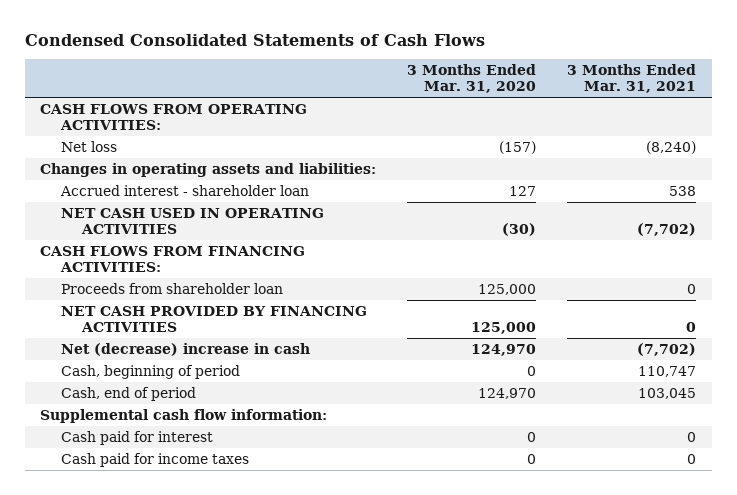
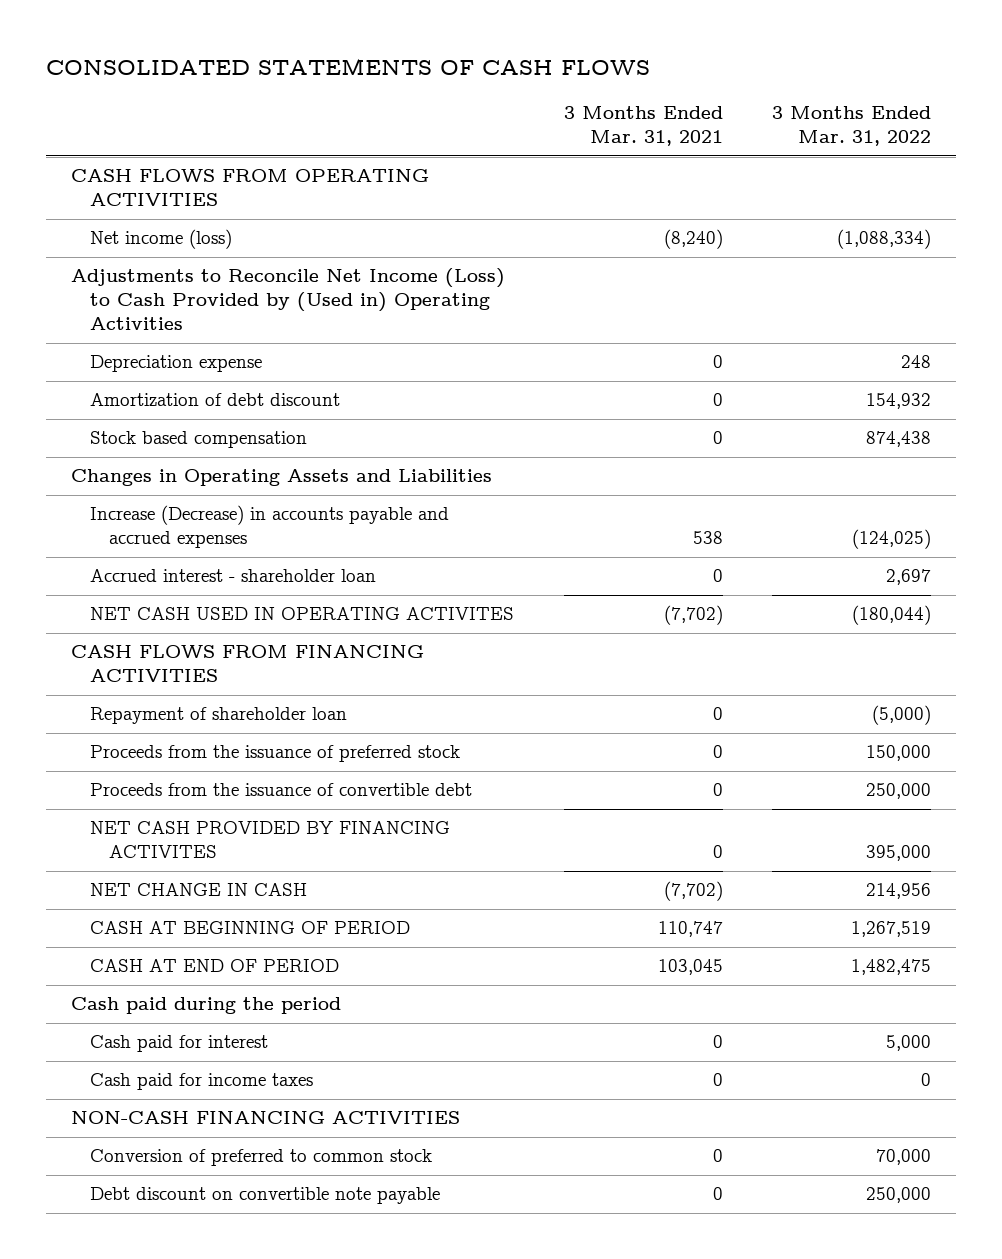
[24,33,485,46] Condensed Consolidated Statements of Cash Flows -> [46,58,651,76] CONSOLIDATED STATEMENTS OF CASH FLOWS
[407,64,537,94] 3 Months Ended Mar. 31, 2020 -> none
none -> [772,106,932,147] 3 Months Ended Mar. 31, 2022
[40,408,328,423] Supplemental cash flow information: -> none
[40,103,308,130] CASH FLOWS FROM OPERATING ACTIVITIES: -> [71,169,430,207] CASH FLOWS FROM OPERATING ACTIVITIES
[61,140,118,152] Net loss -> [90,229,233,250] Net income (loss)
none -> [71,268,506,331] Adjustments to Reconcile Net Income (Loss) to Cash Provided by (Used in) Operating Activities
none -> [90,355,263,373] Depreciation expense
none -> [90,393,341,407] Amortization of debt discount
none -> [90,431,308,449] Stock based compensation
[40,162,377,177] Changes in operating assets and liabilities: -> [71,469,493,487] Changes in Operating Assets and Liabilities
none -> [90,505,450,549] Increase (Decrease) in accounts payable and accrued expenses
[669,185,697,196] 538 -> [712,569,723,583] 0
[61,207,325,234] NET CASH USED IN OPERATING ACTIVITIES -> [90,607,515,621] NET CASH USED IN OPERATING ACTIVITES
[40,245,306,272] CASH FLOWS FROM FINANCING ACTIVITIES: -> [71,645,425,683] CASH FLOWS FROM FINANCING ACTIVITIES
[61,282,284,294] Proceeds from shareholder loan -> [90,707,348,725] Repayment of shareholder loan
none -> [90,745,461,763] Proceeds from the issuance of preferred stock
none -> [90,783,473,797] Proceeds from the issuance of convertible debt
[61,305,368,332] NET CASH PROVIDED BY FINANCING ACTIVITIES -> [90,821,451,859] NET CASH PROVIDED BY FINANCING ACTIVITES
[61,342,311,356] Net (decrease) increase in cash -> [90,883,308,897] NET CHANGE IN CASH
[61,364,241,379] Cash, beginning of period -> [90,921,411,935] CASH AT BEGINNING OF PERIOD
[61,386,197,401] Cash, end of period -> [90,959,340,973] CASH AT END OF PERIOD
none -> [71,997,342,1015] Cash paid during the period
none -> [71,1111,461,1125] NON-CASH FINANCING ACTIVITIES
none -> [90,1149,433,1167] Conversion of preferred to common stock
none -> [90,1187,441,1205] Debt discount on convertible note payable

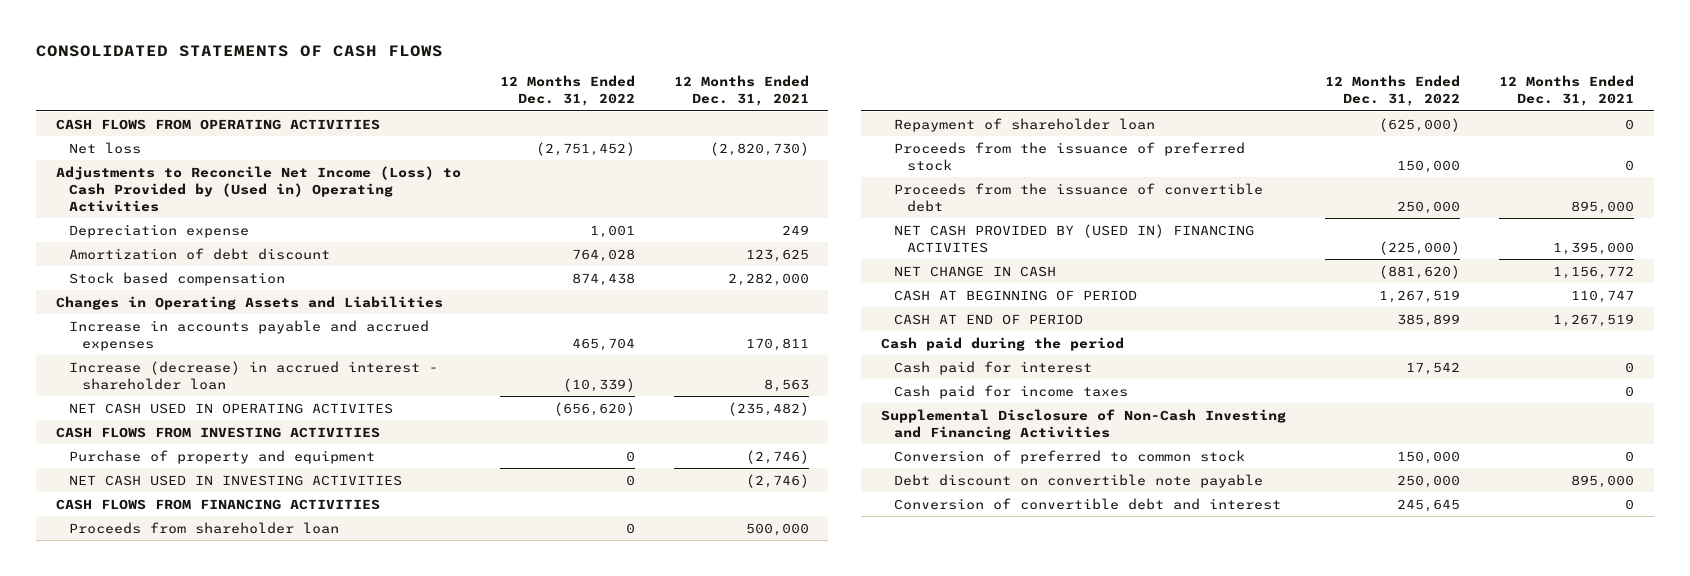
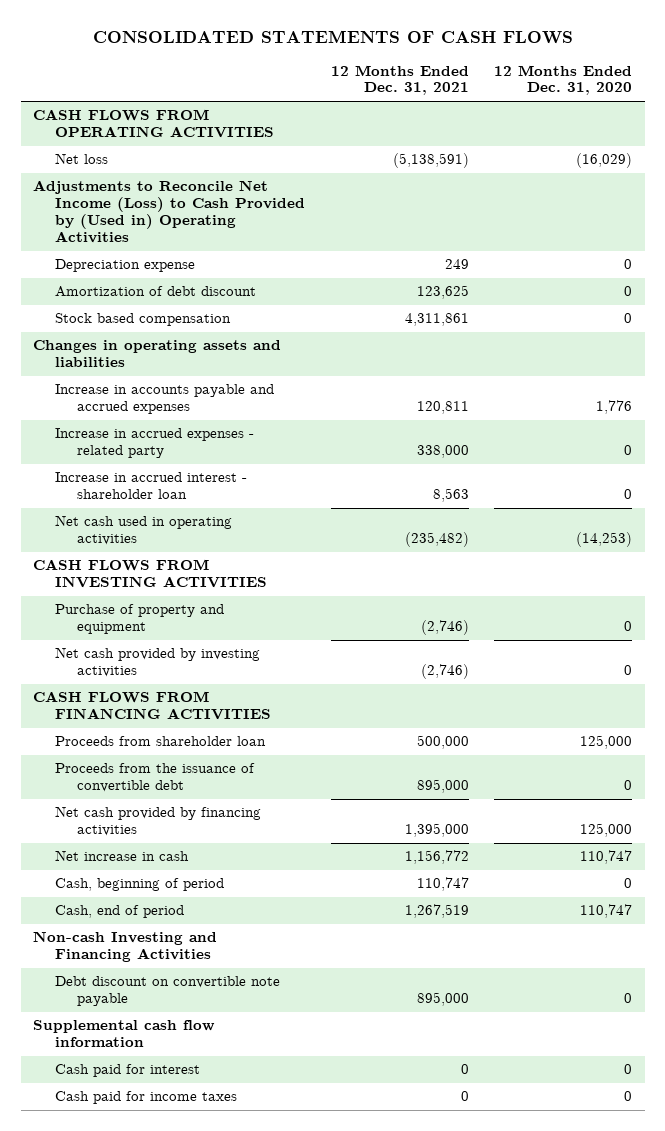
[499,75,635,107] 12 Months Ended Dec. 31, 2022 -> none
none -> [494,64,633,96] 12 Months Ended Dec. 31, 2020
[709,141,809,156] (2,820,730) -> [392,153,469,169] (5,138,591)
[727,272,809,286] 2,282,000 -> [404,313,469,327] 4,311,861
[55,295,443,310] Changes in Operating Assets and Liabilities -> [33,340,282,368] Changes in operating assets and liabilities
[745,337,809,351] 170,811 -> [416,401,469,415] 120,811
none -> [54,428,254,459] Increase in accrued expenses - related party
[68,360,438,390] Increase (decrease) in accrued interest - shareholder loan -> [54,472,247,500] Increase in accrued interest - shareholder loan
[68,402,393,414] NET CASH USED IN OPERATING ACTIVITES -> [54,515,232,546] Net cash used in operating activities
[68,474,402,486] NET CASH USED IN INVESTING ACTIVITIES -> [54,647,260,678] Net cash provided by investing activities
[894,117,1156,132] Repayment of shareholder loan -> none
[894,141,1246,171] Proceeds from the issuance of preferred stock -> none
[881,336,1125,351] Cash paid during the period -> none
[894,223,1255,253] NET CASH PROVIDED BY (USED IN) FINANCING ACTIVITES -> [54,806,261,837] Net cash provided by financing activities
[894,265,1057,277] NET CHANGE IN CASH -> [54,850,189,862] Net increase in cash
[894,289,1138,301] CASH AT BEGINNING OF PERIOD -> [54,878,224,892] Cash, beginning of period
[894,313,1084,325] CASH AT END OF PERIOD -> [54,905,184,919] Cash, end of period
none -> [33,931,218,963] Non-cash Investing and Financing Activities
[894,473,1264,488] Debt discount on convertible note payable -> [54,976,280,1007] Debt discount on convertible note payable
none -> [33,1020,216,1048] Supplemental cash flow information
[881,408,1287,440] Supplemental Disclosure of Non-Cash Investing and Financing Activities -> none
[894,449,1246,464] Conversion of preferred to common stock -> none
[894,497,1282,510] Conversion of convertible debt and interest -> none

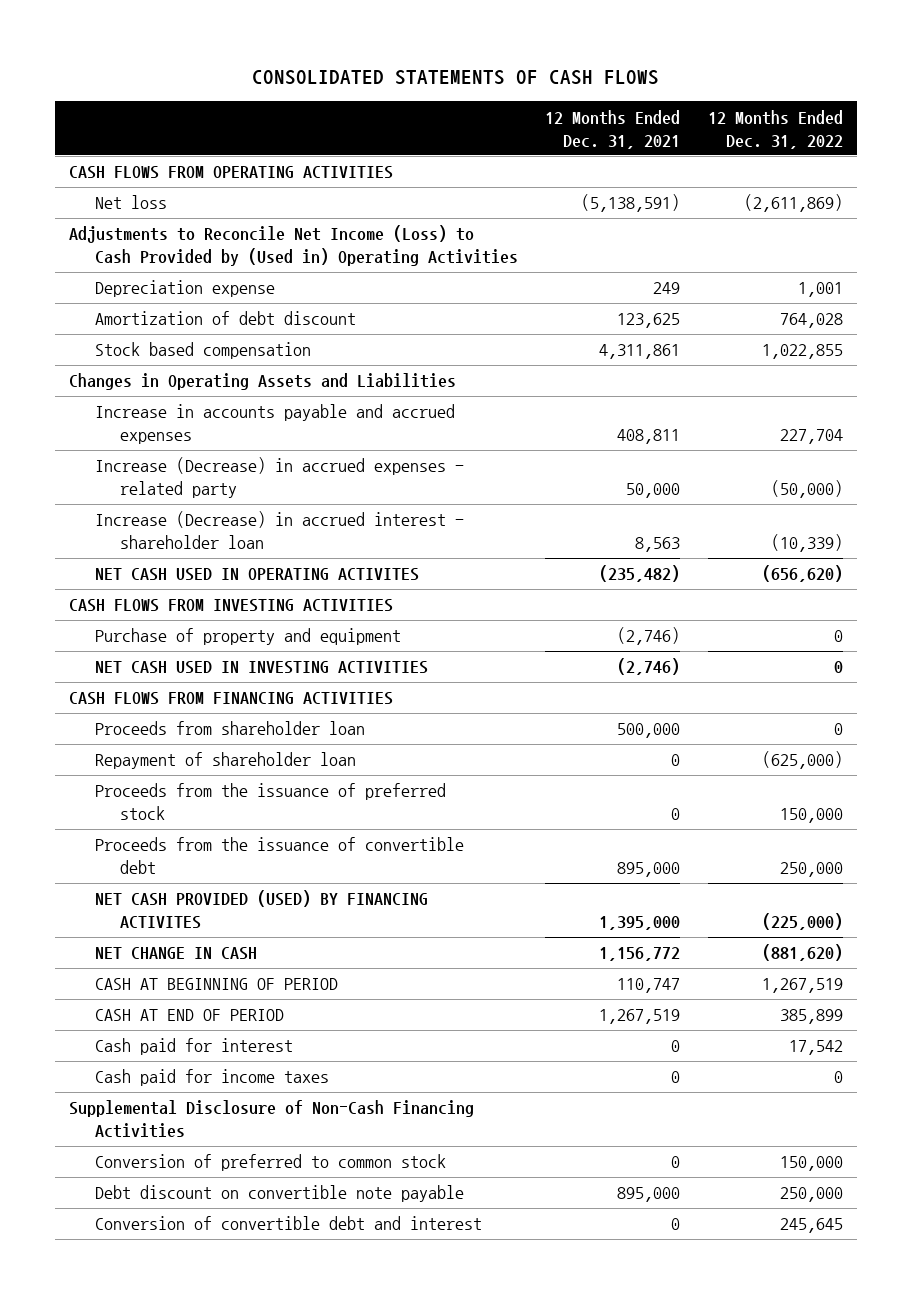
[494,64,633,96] 12 Months Ended Dec. 31, 2020 -> none
none -> [707,109,843,149] 12 Months Ended Dec. 31, 2022
[33,340,282,368] Changes in operating assets and liabilities -> [68,373,456,391] Changes in Operating Assets and Liabilities
[416,401,469,415] 120,811 -> [617,429,681,445] 408,811
[54,428,254,459] Increase in accrued expenses - related party -> [94,457,464,499] Increase (Decrease) in accrued expenses - related party
[416,445,469,459] 338,000 -> [626,483,681,499] 50,000
[54,472,247,500] Increase in accrued interest - shareholder loan -> [94,511,464,550] Increase (Decrease) in accrued interest - shareholder loan
[54,515,232,546] Net cash used in operating activities -> [94,568,419,582] NET CASH USED IN OPERATING ACTIVITES
[54,647,260,678] Net cash provided by investing activities -> [94,661,428,675] NET CASH USED IN INVESTING ACTIVITIES
none -> [94,752,356,770] Repayment of shareholder loan
none -> [94,783,446,821] Proceeds from the issuance of preferred stock
[33,931,218,963] Non-cash Investing and Financing Activities -> none
[33,1020,216,1048] Supplemental cash flow information -> none
[54,806,261,837] Net cash provided by financing activities -> [94,890,428,930] NET CASH PROVIDED (USED) BY FINANCING ACTIVITES
[54,850,189,862] Net increase in cash -> [94,947,257,961] NET CHANGE IN CASH
[54,878,224,892] Cash, beginning of period -> [94,978,338,991] CASH AT BEGINNING OF PERIOD
[54,905,184,919] Cash, end of period -> [94,1009,284,1022] CASH AT END OF PERIOD
none -> [68,1100,474,1139] Supplemental Disclosure of Non-Cash Financing Activities
none -> [94,1154,446,1172] Conversion of preferred to common stock
[54,976,280,1007] Debt discount on convertible note payable -> [94,1185,464,1203] Debt discount on convertible note payable
none -> [94,1216,482,1231] Conversion of convertible debt and interest

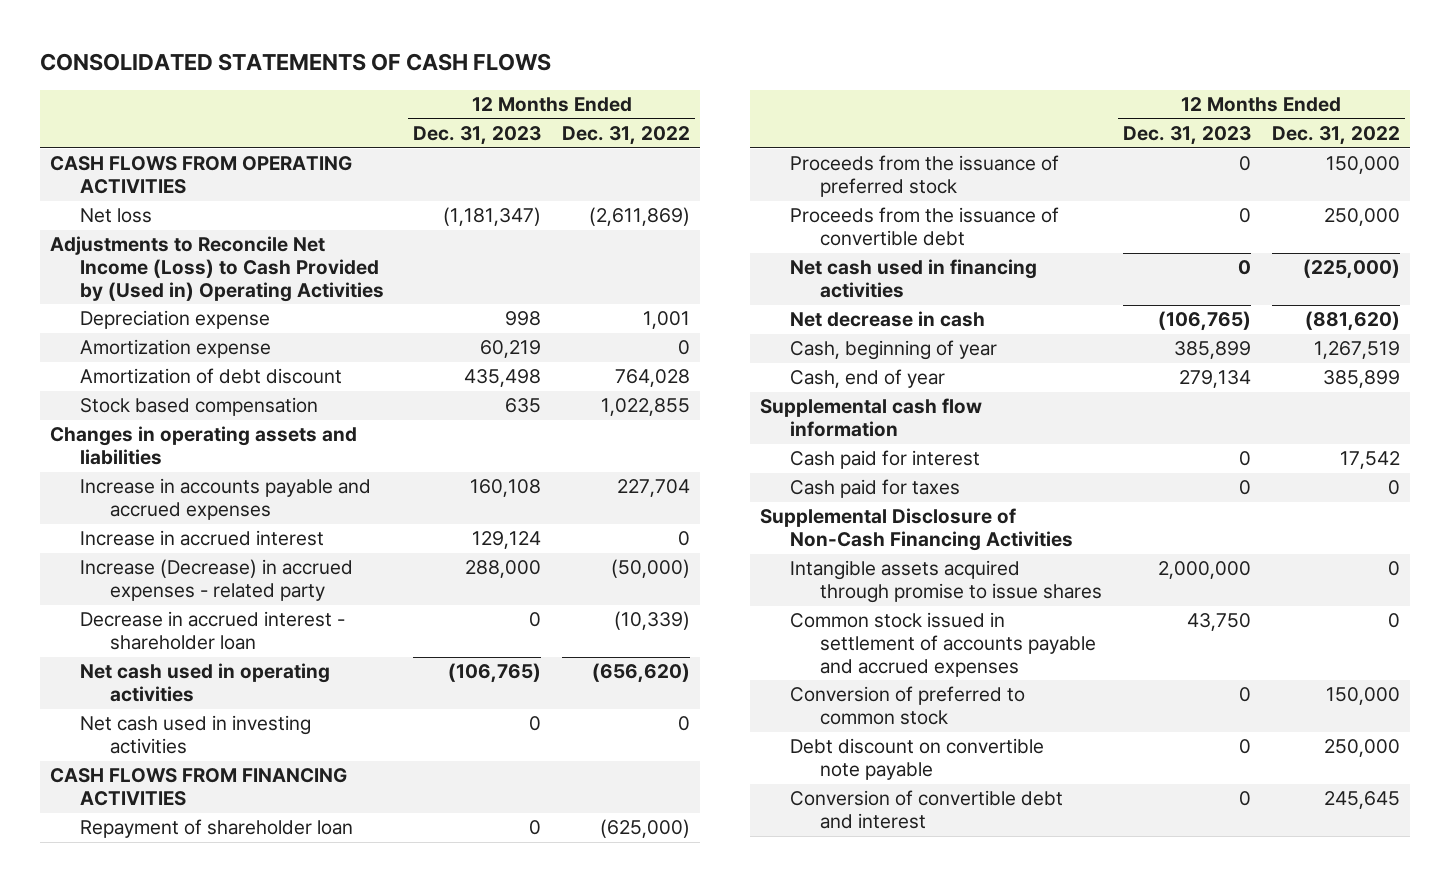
[545,109,681,149] 12 Months Ended Dec. 31, 2021 -> none
none -> [413,126,542,146] Dec. 31, 2023
none -> [80,339,272,359] Amortization expense
[68,373,456,391] Changes in Operating Assets and Liabilities -> [50,426,358,466] Changes in operating assets and liabilities
none -> [80,530,325,547] Increase in accrued interest
[68,599,393,613] CASH FLOWS FROM INVESTING ACTIVITIES -> none
[94,628,401,646] Purchase of property and equipment -> none
[94,511,464,550] Increase (Decrease) in accrued interest - shareholder loan -> [80,611,346,651] Decrease in accrued interest - shareholder loan
[94,568,419,582] NET CASH USED IN OPERATING ACTIVITES -> [80,663,331,703] Net cash used in operating activities
[94,661,428,675] NET CASH USED IN INVESTING ACTIVITIES -> [80,715,312,755] Net cash used in investing activities
[94,721,365,736] Proceeds from shareholder loan -> none
[94,890,428,930] NET CASH PROVIDED (USED) BY FINANCING ACTIVITES -> [790,259,1038,299] Net cash used in financing activities
[94,947,257,961] NET CHANGE IN CASH -> [790,311,986,328] Net decrease in cash
[94,978,338,991] CASH AT BEGINNING OF PERIOD -> [790,340,998,361] Cash, beginning of year
[94,1009,284,1022] CASH AT END OF PERIOD -> [790,369,946,389] Cash, end of year
none -> [759,398,982,438] Supplemental cash flow information
[94,1069,329,1087] Cash paid for income taxes -> [790,479,961,499] Cash paid for taxes
none -> [790,560,1103,604] Intangible assets acquired through promise to issue shares
none -> [790,612,1097,678] Common stock issued in settlement of accounts payable and accrued expenses

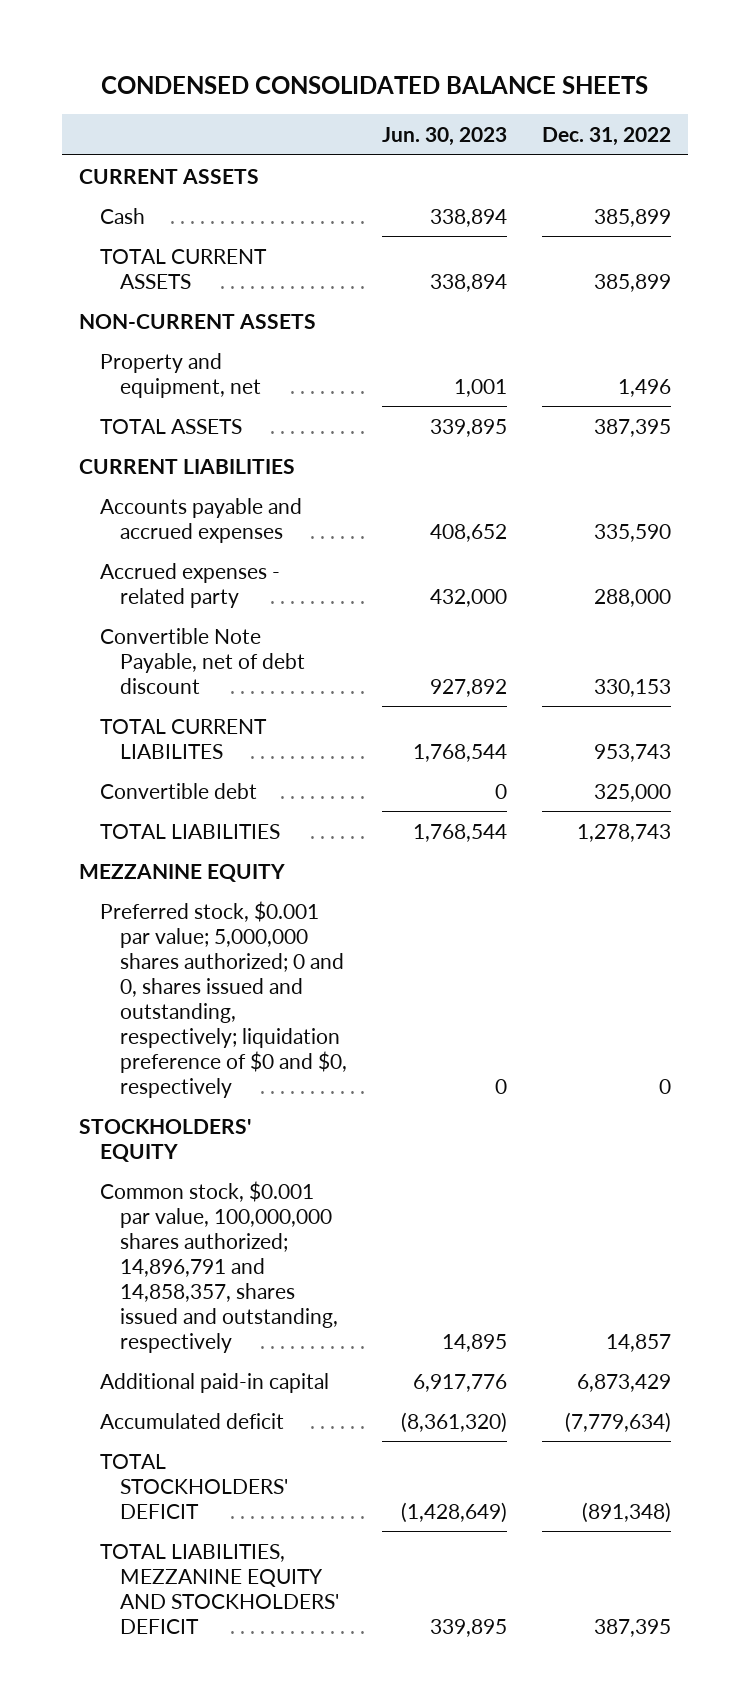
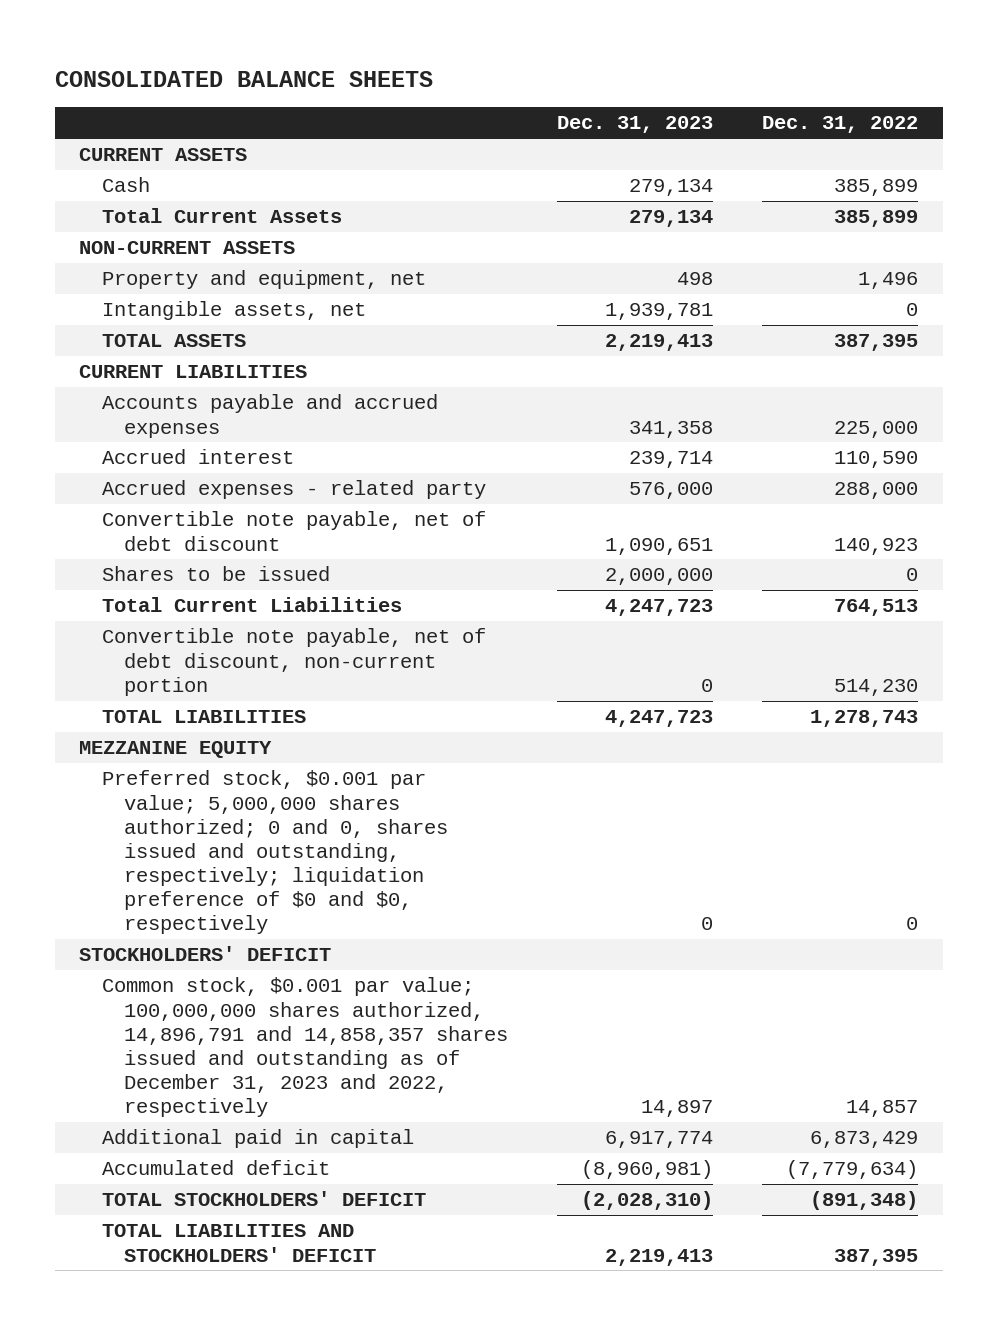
[100,75,648,94] CONDENSED CONSOLIDATED BALANCE SHEETS -> [54,70,433,87] CONSOLIDATED BALANCE SHEETS
[382,126,508,146] Jun. 30, 2023 -> none
none -> [557,116,714,134] Dec. 31, 2023
[99,248,267,289] TOTAL CURRENT ASSETS -> [101,208,342,224] Total Current Assets
none -> [101,301,366,321] Intangible assets, net
[593,523,671,542] 335,590 -> [834,420,919,438] 225,000
none -> [101,449,294,465] Accrued interest
[99,627,306,694] Convertible Note Payable, net of debt discount -> [101,511,486,551] Convertible note payable, net of debt discount
[593,678,671,697] 330,153 -> [834,537,919,555] 140,923
none -> [101,566,330,582] Shares to be issued
[99,718,267,759] TOTAL CURRENT LIABILITES -> [101,597,402,613] Total Current Liabilities
[593,743,671,762] 953,743 -> [834,599,919,617] 764,513
[99,782,257,799] Convertible debt -> [101,628,486,696] Convertible note payable, net of debt discount, non-current portion
[593,783,671,802] 325,000 -> [834,678,919,696] 514,230
[78,1118,251,1162] STOCKHOLDERS' EQUITY -> [79,946,332,962] STOCKHOLDERS' DEFICIT
[99,1180,339,1353] Common stock, $0.001 par value, 100,000,000 shares authorized; 14,896,791 and 14,858,357, shares issued and outstanding, respectively -> [101,977,509,1117] Common stock, $0.001 par value; 100,000,000 shares authorized, 14,896,791 and 14,858,357 shares issued and outstanding as of December 31, 2023 and 2022, respectively
[99,1372,329,1393] Additional paid-in capital -> [101,1129,414,1149] Additional paid in capital
[99,1543,340,1634] TOTAL LIABILITIES, MEZZANINE EQUITY AND STOCKHOLDERS' DEFICIT -> [101,1224,377,1262] TOTAL LIABILITIES AND STOCKHOLDERS' DEFICIT

